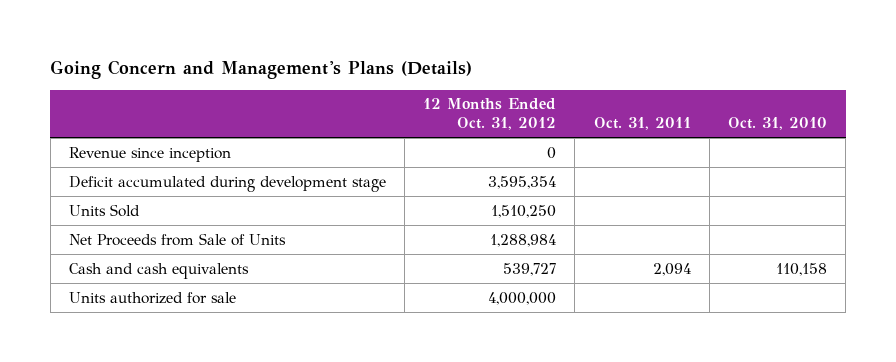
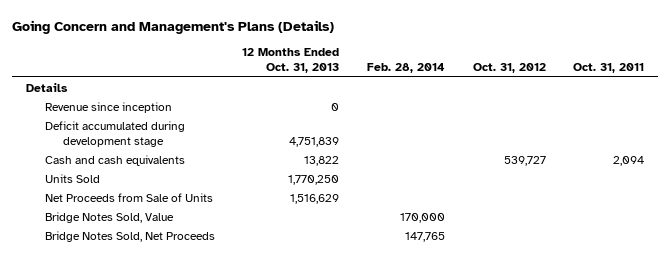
[423,98,557,131] 12 Months Ended Oct. 31, 2012 -> none
[728,117,828,131] Oct. 31, 2010 -> none
none -> [242,48,340,74] 12 Months Ended Oct. 31, 2013
none -> [366,63,445,74] Feb. 28, 2014
none -> [472,63,546,74] Oct. 31, 2012
none -> [25,82,68,92] Details
[68,262,249,279] Cash and cash equivalents -> [44,154,185,166] Cash and cash equivalents
[68,291,236,304] Units authorized for sale -> none
none -> [44,211,174,223] Bridge Notes Sold, Value
none -> [44,230,215,242] Bridge Notes Sold, Net Proceeds

